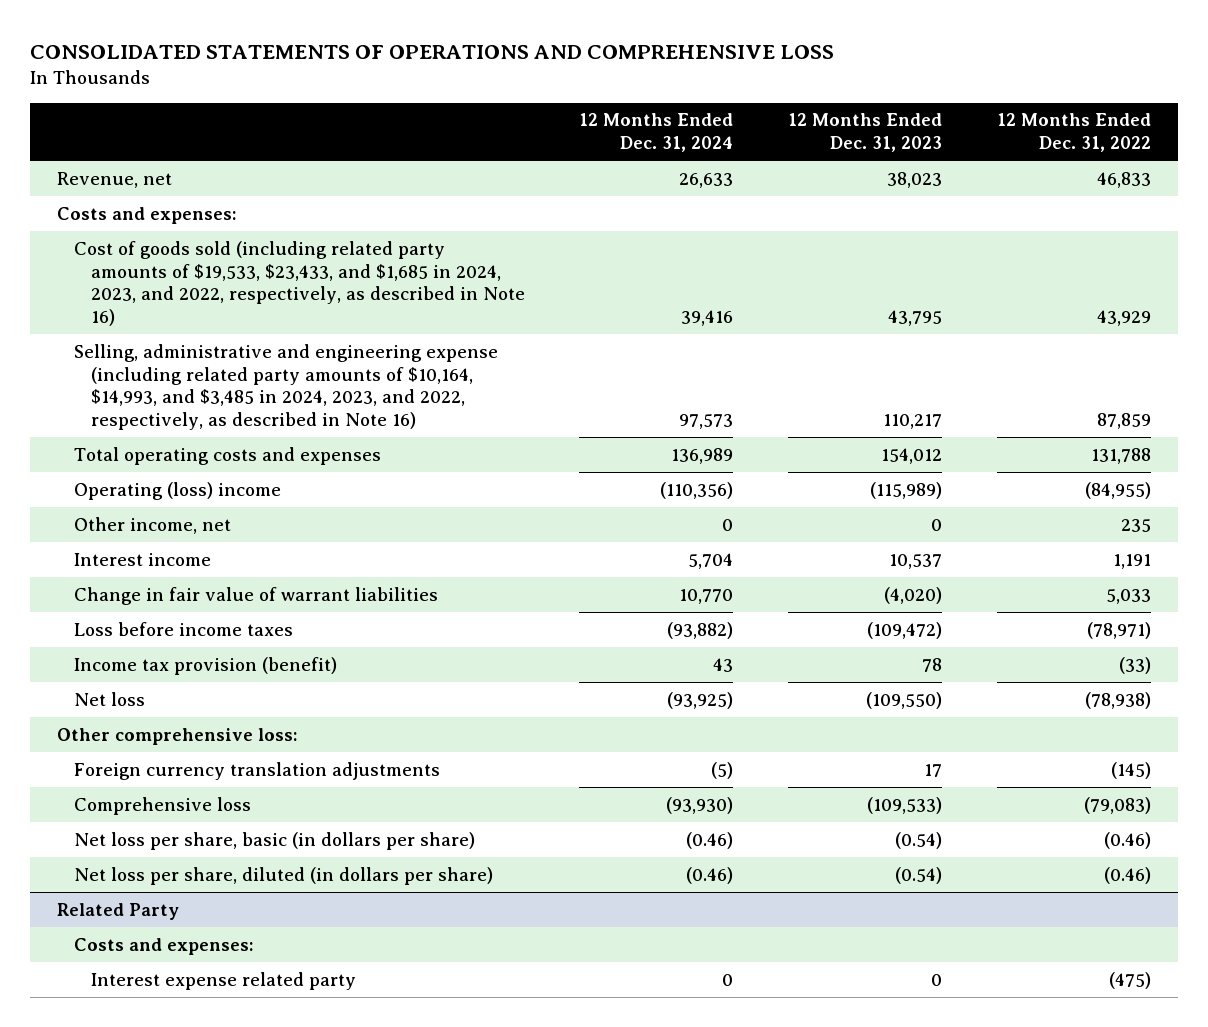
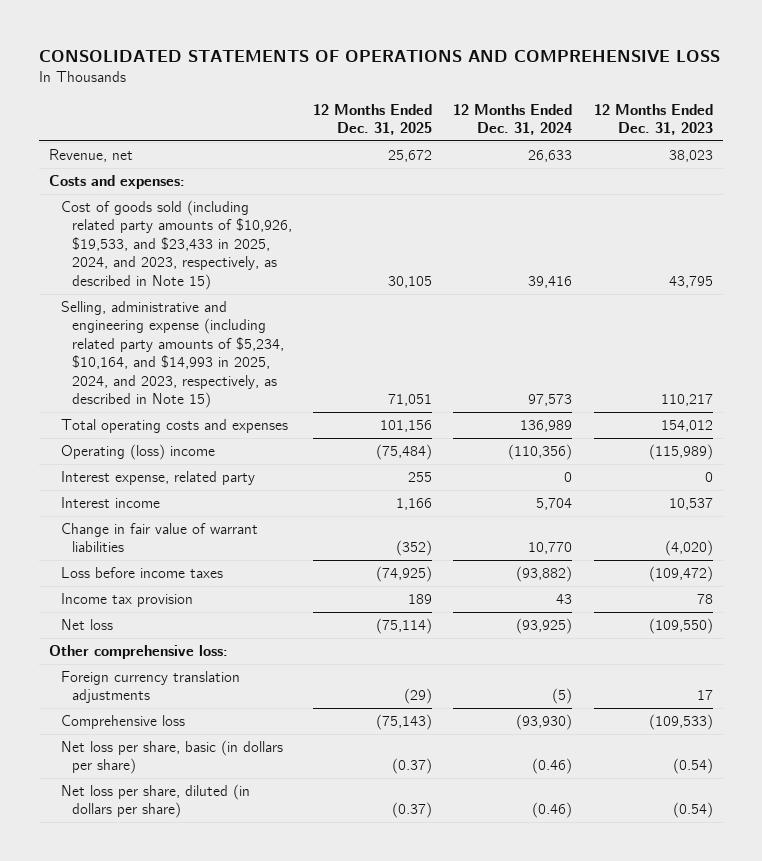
[996,113,1151,153] 12 Months Ended Dec. 31, 2022 -> none
none -> [313,103,433,136] 12 Months Ended Dec. 31, 2025
[73,240,525,327] Cost of goods sold (including related party amounts of $19,533, $23,433, and $1,685 in 2024, 2023, and 2022, respectively, as described in Note 16) -> [60,199,292,290] Cost of goods sold (including related party amounts of $10,926, $19,533, and $23,433 in 2025, 2024, and 2023, respectively, as described in Note 15)
[73,343,498,431] Selling, administrative and engineering expense (including related party amounts of $10,164, $14,993, and $3,485 in 2024, 2023, and 2022, respectively, as described in Note 16) -> [60,300,284,409] Selling, administrative and engineering expense (including related party amounts of $5,234, $10,164, and $14,993 in 2025, 2024, and 2023, respectively, as described in Note 15)
[73,516,231,534] Other income, net -> none
none -> [60,470,255,485] Interest expense, related party
[73,656,337,675] Income tax provision (benefit) -> [60,592,193,607] Income tax provision
[57,902,180,920] Related Party -> none
[73,937,254,955] Costs and expenses: -> none
[90,971,356,990] Interest expense related party -> none

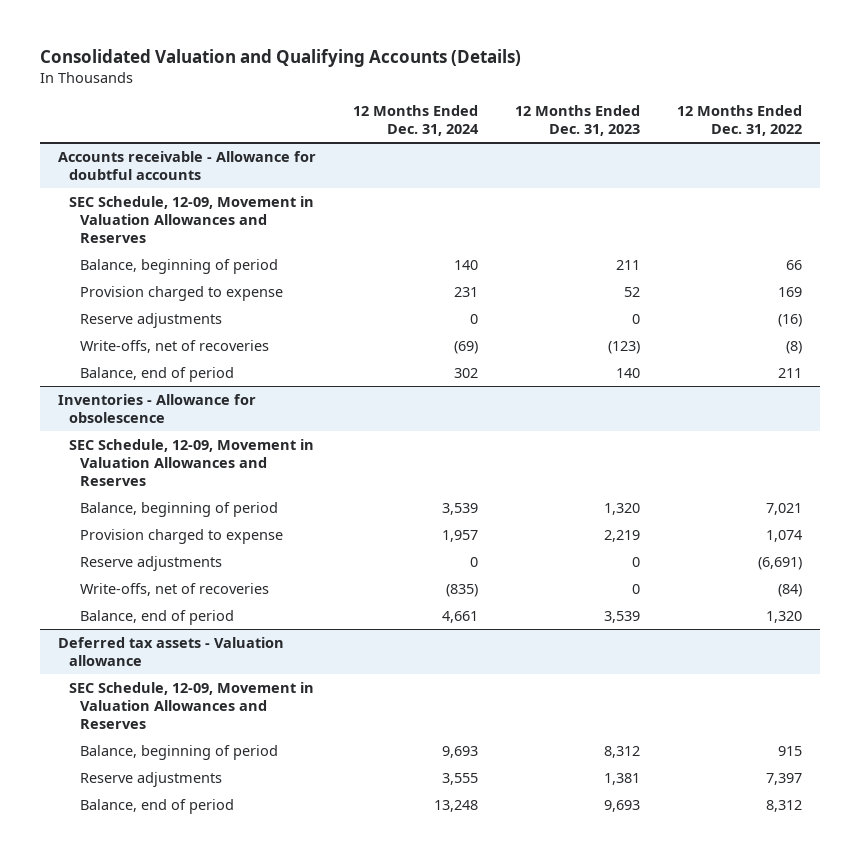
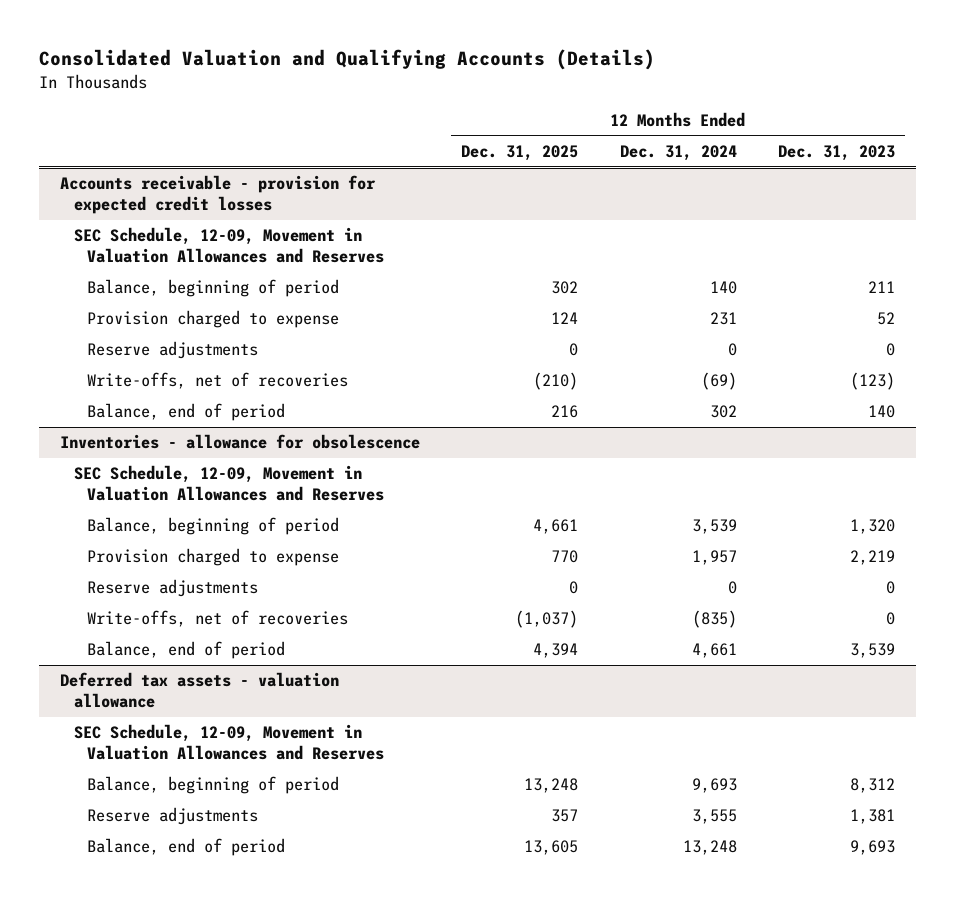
[676,104,802,137] 12 Months Ended Dec. 31, 2022 -> none
none -> [461,145,579,162] Dec. 31, 2025
[58,150,317,180] Accounts receivable - Allowance for doubtful accounts -> [60,175,377,215] Accounts receivable - provision for expected credit losses
[58,393,257,423] Inventories - Allowance for obsolescence -> [60,434,421,450] Inventories - allowance for obsolescence
[58,636,285,666] Deferred tax assets - Valuation allowance -> [60,672,340,709] Deferred tax assets - valuation allowance

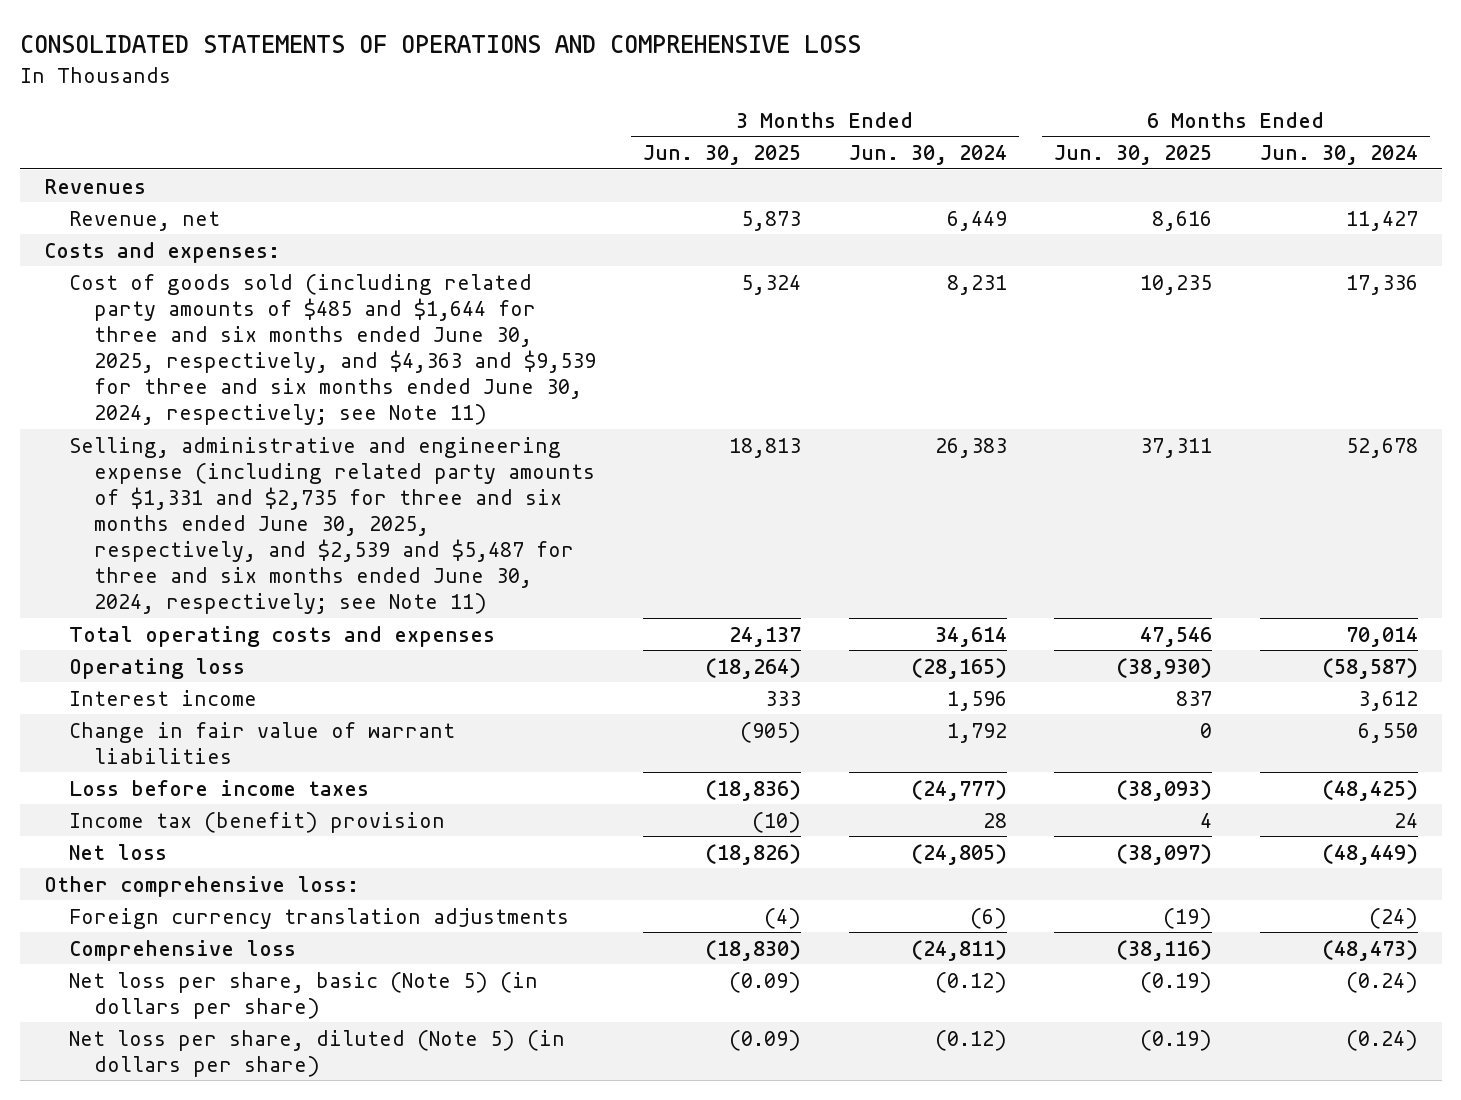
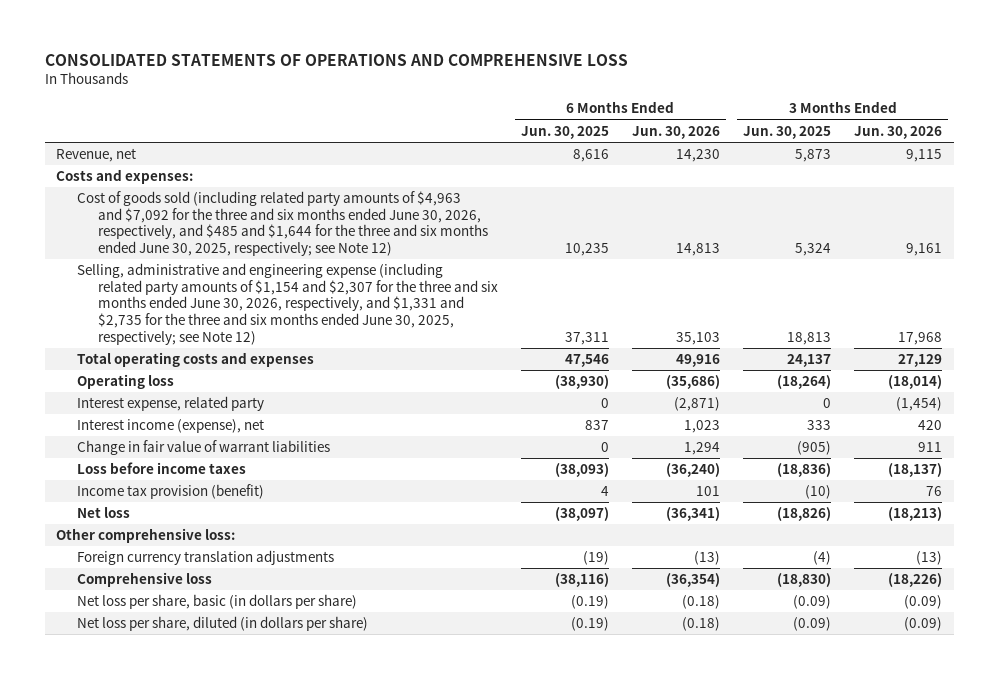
[848,145,1007,166] Jun. 30, 2024 -> none
[1259,145,1418,166] Jun. 30, 2024 -> none
none -> [632,125,721,139] Jun. 30, 2026
none -> [854,125,943,139] Jun. 30, 2026
[43,178,146,194] Revenues -> none
[68,273,596,426] Cost of goods sold (including related party amounts of $485 and $1,644 for three and six months ended June 30, 2025, respectively, and $4,363 and $9,539 for three and six months ended June 30, 2024, respectively; see Note 11) -> [77,191,488,256] Cost of goods sold (including related party amounts of $4,963 and $7,092 for the three and six months ended June 30, 2026, respectively, and $485 and $1,644 for the three and six months ended June 30, 2025, respectively; see Note 12)
[68,436,595,615] Selling, administrative and engineering expense (including related party amounts of $1,331 and $2,735 for three and six months ended June 30, 2025, respectively, and $2,539 and $5,487 for three and six months ended June 30, 2024, respectively; see Note 11) -> [77,263,498,345] Selling, administrative and engineering expense (including related party amounts of $1,154 and $2,307 for the three and six months ended June 30, 2026, respectively, and $1,331 and $2,735 for the three and six months ended June 30, 2025, respectively; see Note 12)
none -> [77,396,265,412] Interest expense, related party
[68,689,257,706] Interest income -> [77,419,265,434] Interest income (expense), net
[68,811,445,833] Income tax (benefit) provision -> [77,484,265,500] Income tax provision (benefit)
[68,971,538,1019] Net loss per share, basic (Note 5) (in dollars per share) -> [77,594,358,610] Net loss per share, basic (in dollars per share)
[68,1029,565,1077] Net loss per share, diluted (Note 5) (in dollars per share) -> [77,616,369,632] Net loss per share, diluted (in dollars per share)

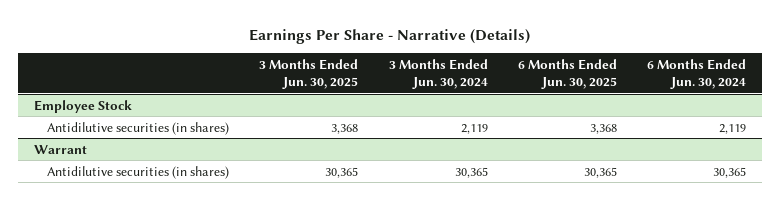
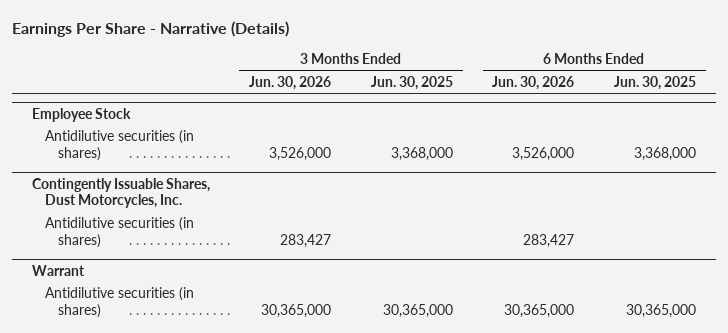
[388,58,488,89] 3 Months Ended Jun. 30, 2024 -> none
[647,58,747,89] 6 Months Ended Jun. 30, 2024 -> none
none -> [249,75,332,90] Jun. 30, 2026
none -> [492,75,575,90] Jun. 30, 2026
[331,123,359,134] 3,368 -> [390,146,453,161] 3,368,000
[590,123,618,134] 3,368 -> [633,146,696,161] 3,368,000
none -> [31,177,210,209] Contingently Issuable Shares, Dust Motorcycles, Inc.
none -> [44,217,194,248] Antidilutive securities (in shares)
[325,166,359,178] 30,365 -> [382,303,453,318] 30,365,000
[584,166,618,178] 30,365 -> [625,303,696,318] 30,365,000

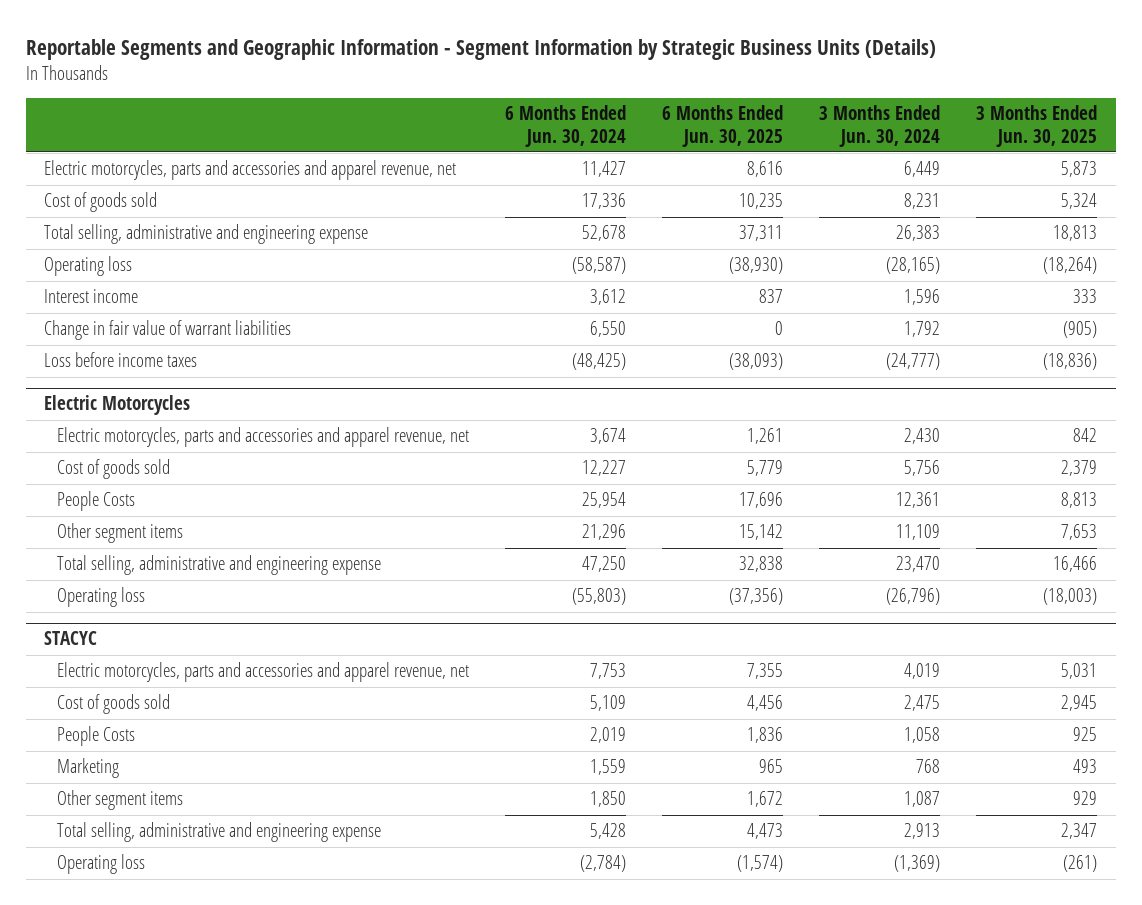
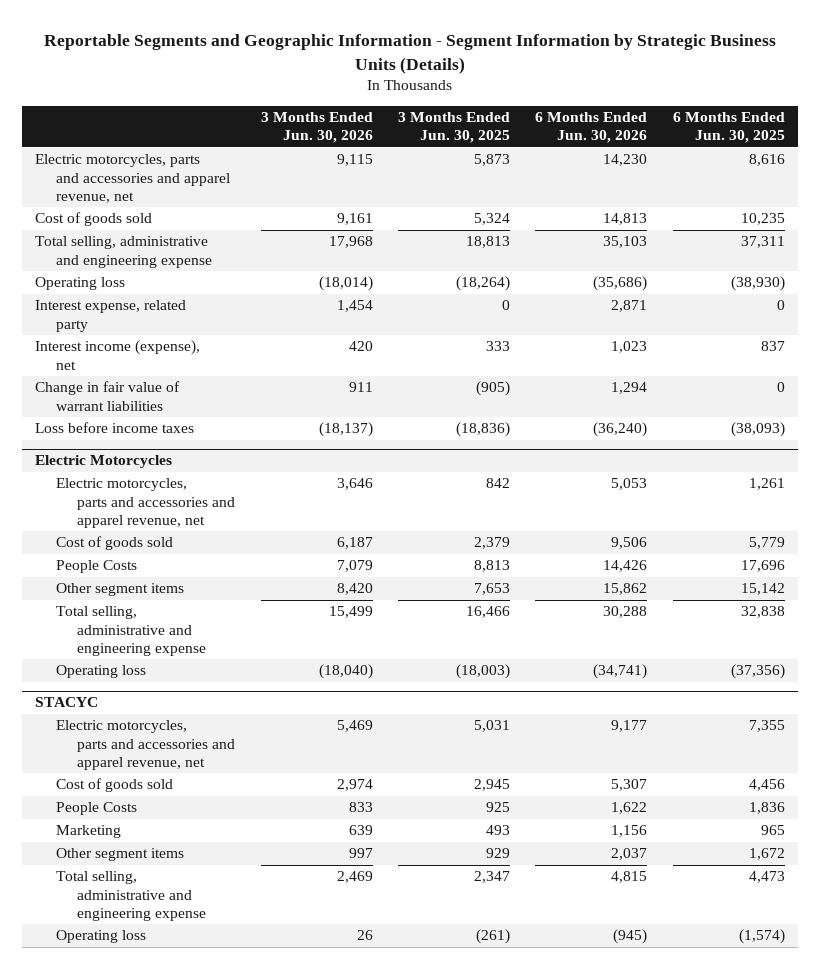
[505,105,627,147] 6 Months Ended Jun. 30, 2024 -> none
[819,105,941,147] 3 Months Ended Jun. 30, 2024 -> none
none -> [260,111,373,144] 3 Months Ended Jun. 30, 2026
none -> [535,111,648,144] 6 Months Ended Jun. 30, 2026
none -> [34,300,186,332] Interest expense, related party
[44,289,139,304] Interest income -> [34,340,200,370] Interest income (expense), net

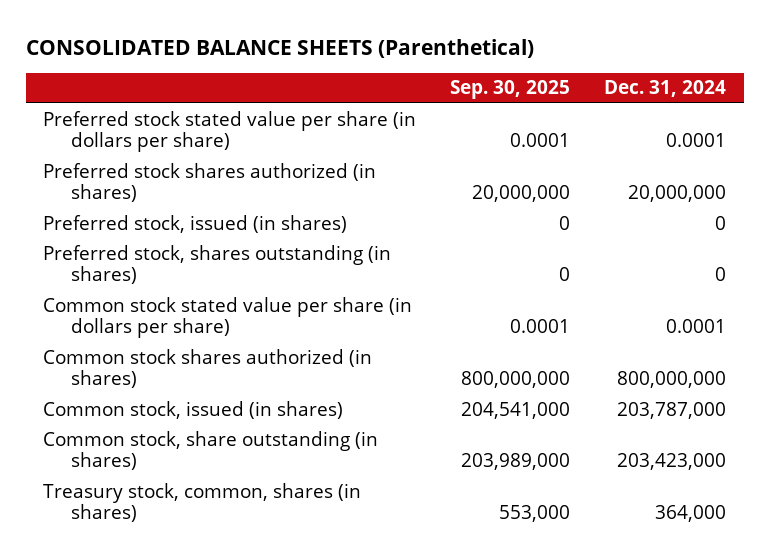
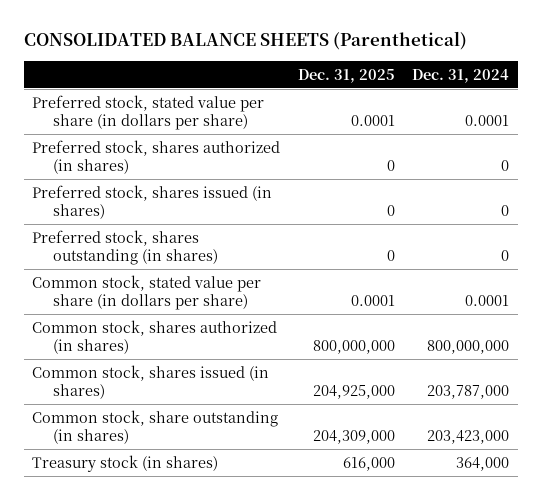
[450,80,571,100] Sep. 30, 2025 -> none
none -> [297,68,395,83] Dec. 31, 2025
[43,110,417,153] Preferred stock stated value per share (in dollars per share) -> [32,94,265,131] Preferred stock, stated value per share (in dollars per share)
[43,162,377,203] Preferred stock shares authorized (in shares) -> [32,139,281,175] Preferred stock, shares authorized (in shares)
[628,185,727,203] 20,000,000 -> [501,160,510,172] 0
[43,214,348,233] Preferred stock, issued (in shares) -> [32,184,273,220] Preferred stock, shares issued (in shares)
[43,296,413,339] Common stock stated value per share (in dollars per share) -> [32,274,262,311] Common stock, stated value per share (in dollars per share)
[43,348,373,389] Common stock shares authorized (in shares) -> [32,319,278,355] Common stock, shares authorized (in shares)
[43,400,344,419] Common stock, issued (in shares) -> [32,364,270,400] Common stock, shares issued (in shares)
[43,482,362,523] Treasury stock, common, shares (in shares) -> [32,454,219,472] Treasury stock (in shares)

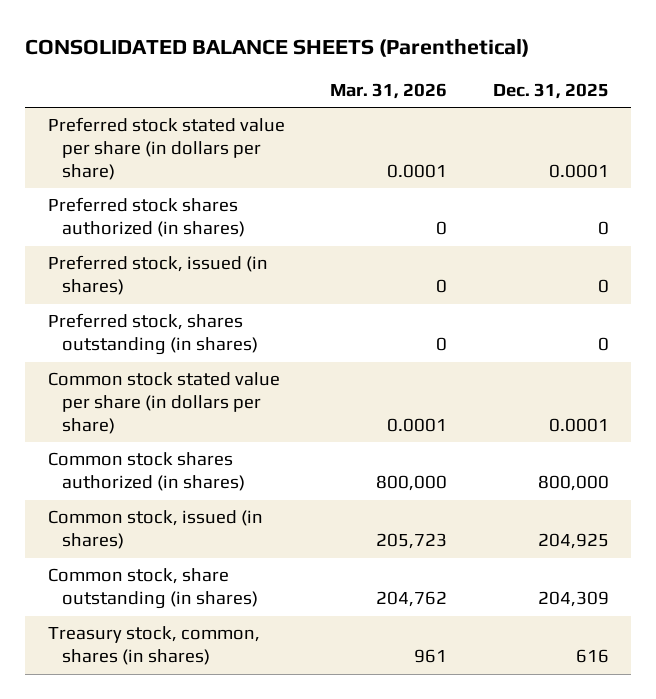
[412,68,510,83] Dec. 31, 2024 -> none
none -> [330,82,448,99] Mar. 31, 2026
[32,94,265,131] Preferred stock, stated value per share (in dollars per share) -> [47,117,285,181] Preferred stock stated value per share (in dollars per share)
[32,139,281,175] Preferred stock, shares authorized (in shares) -> [47,197,246,238] Preferred stock shares authorized (in shares)
[32,184,273,220] Preferred stock, shares issued (in shares) -> [47,255,268,296] Preferred stock, issued (in shares)
[32,274,262,311] Common stock, stated value per share (in dollars per share) -> [47,372,280,435] Common stock stated value per share (in dollars per share)
[32,319,278,355] Common stock, shares authorized (in shares) -> [47,452,246,492] Common stock shares authorized (in shares)
[312,340,395,355] 800,000,000 -> [537,475,609,492] 800,000
[32,364,270,400] Common stock, shares issued (in shares) -> [47,510,263,550] Common stock, issued (in shares)
[312,385,395,400] 204,925,000 -> [537,533,609,550] 204,925
[312,430,395,445] 204,309,000 -> [537,591,609,608] 204,309
[32,454,219,472] Treasury stock (in shares) -> [47,626,260,666] Treasury stock, common, shares (in shares)
[342,456,395,471] 616,000 -> [575,649,609,664] 616

